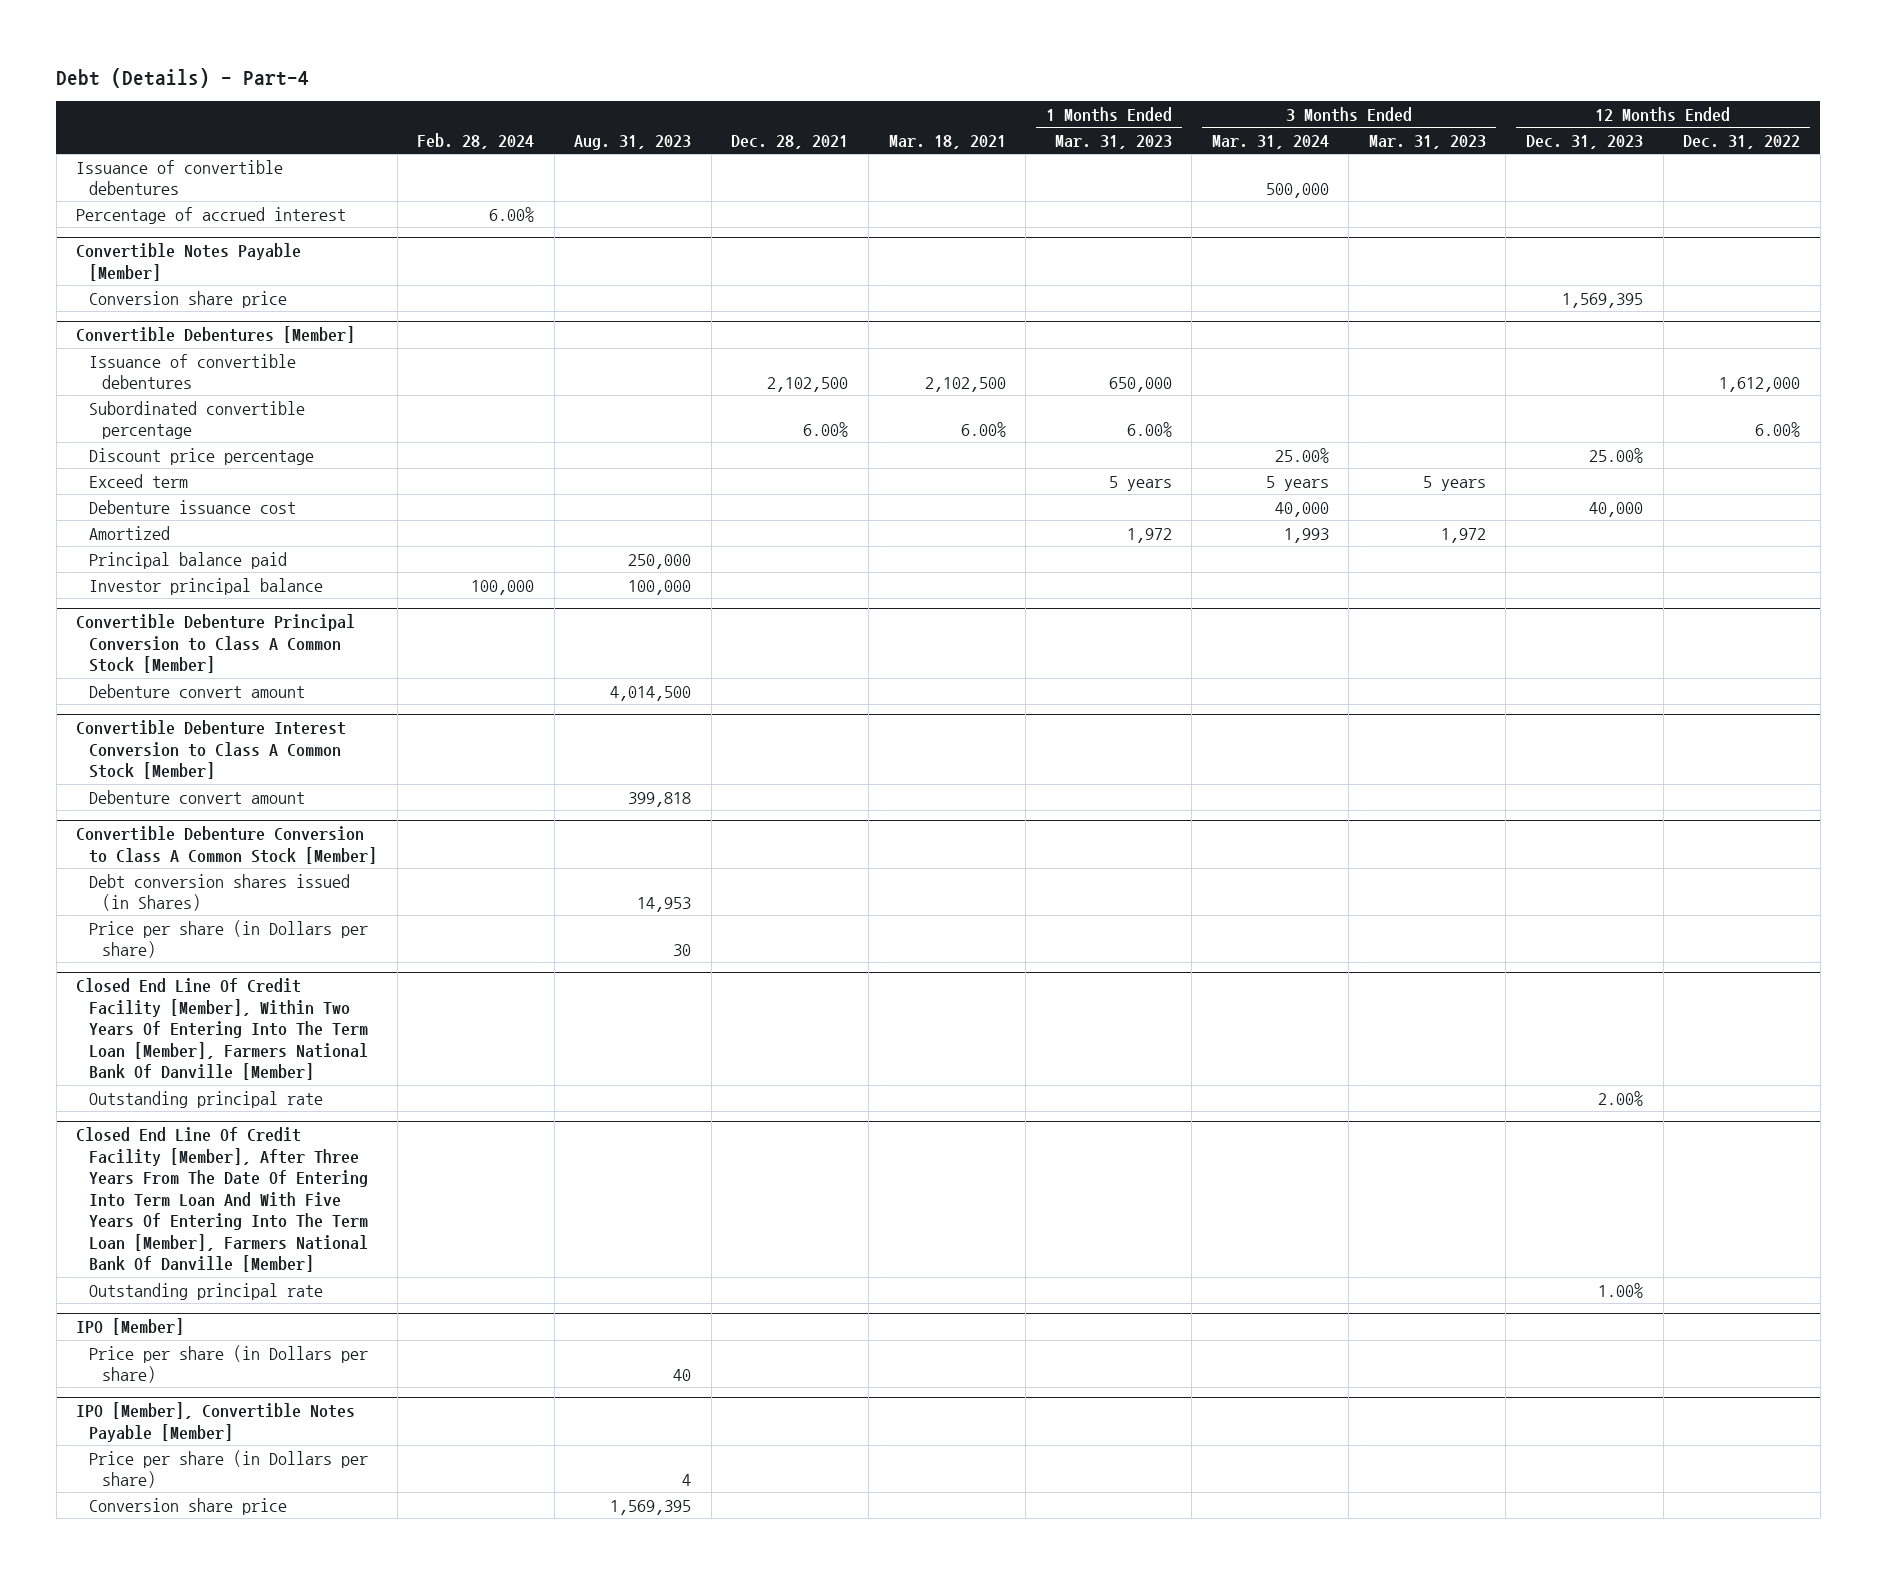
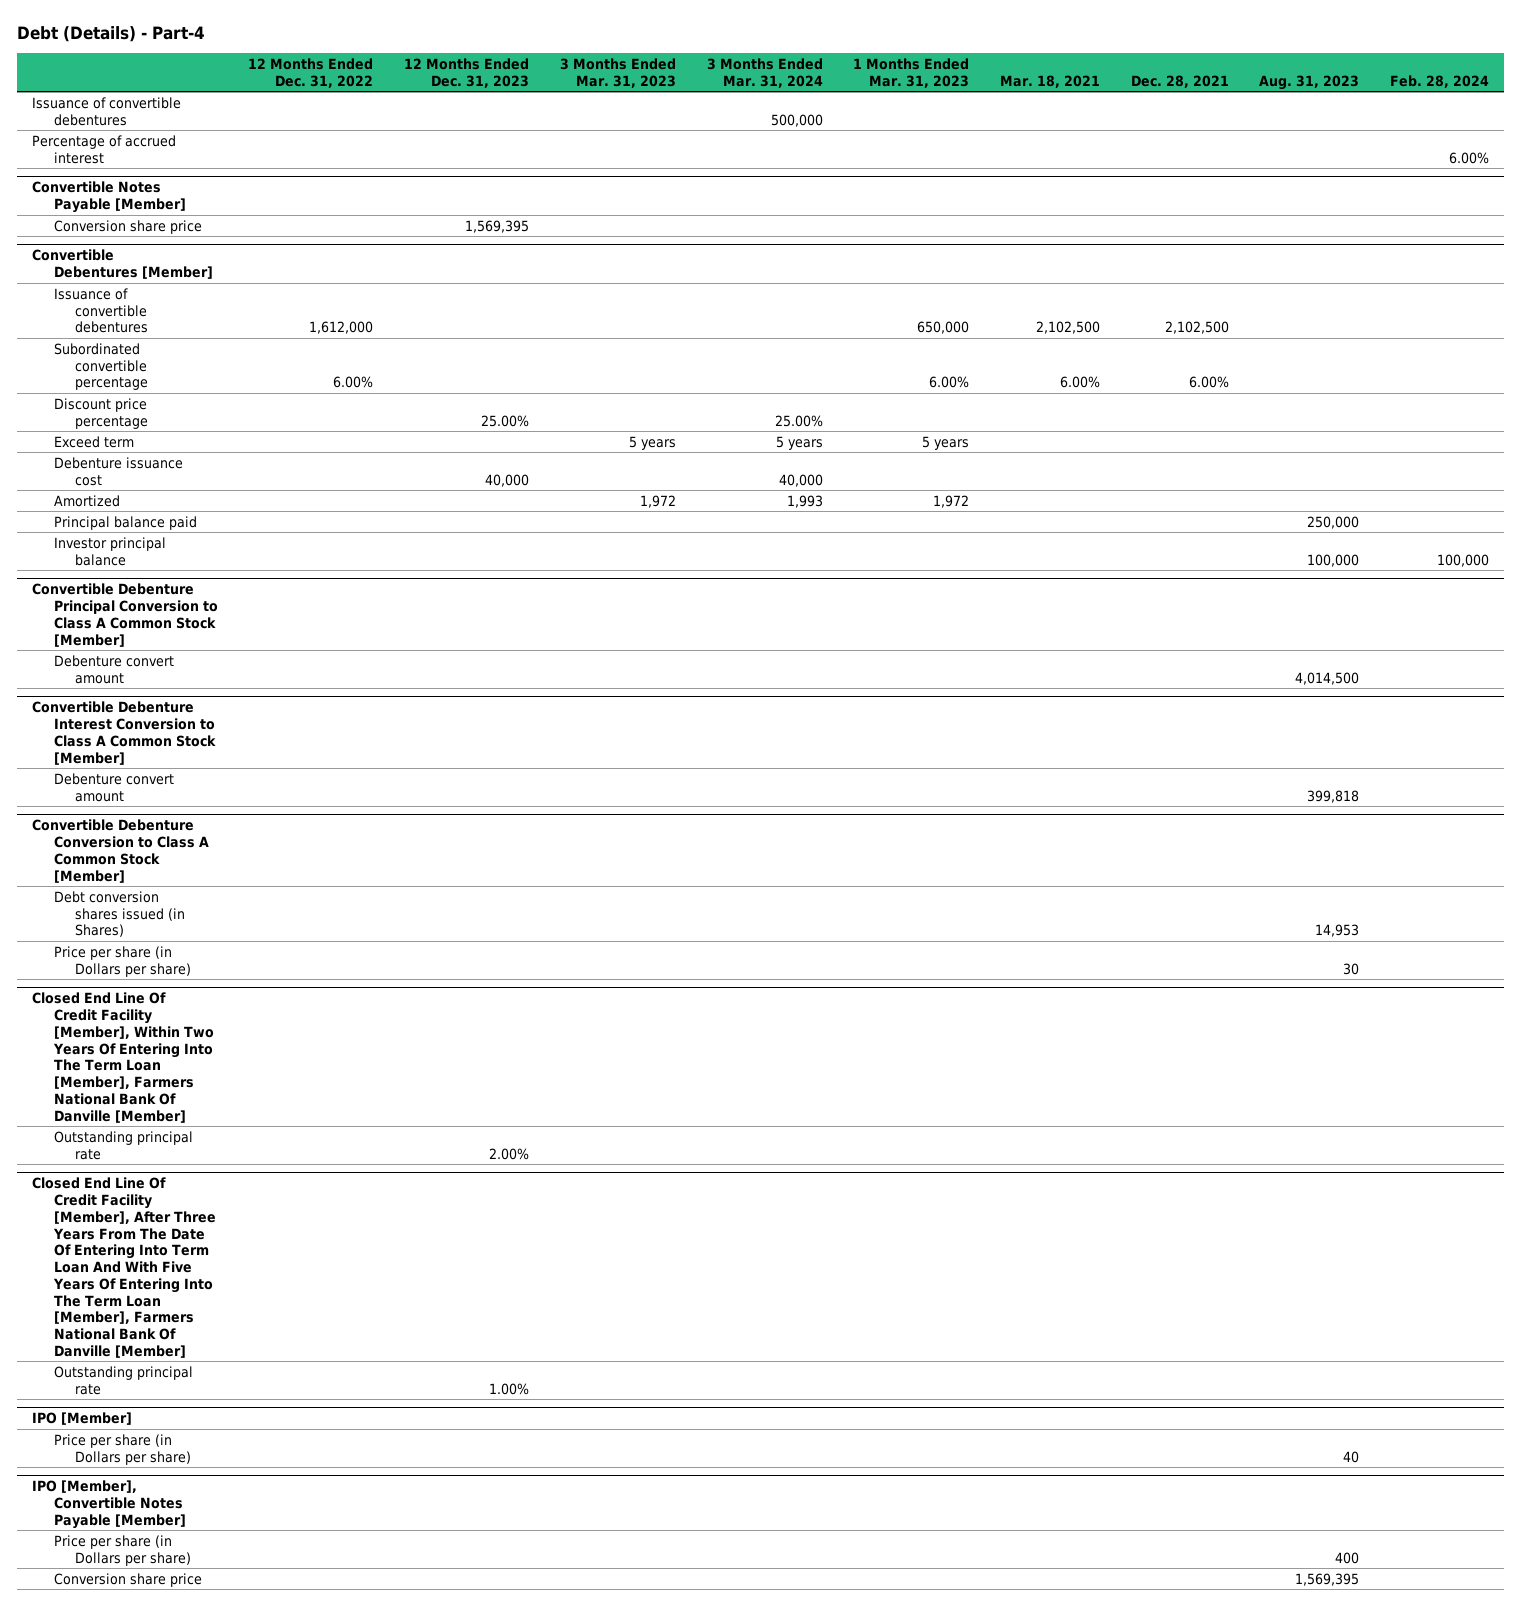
[682,1474,692,1487] 4 -> [1335,1551,1360,1564] 400

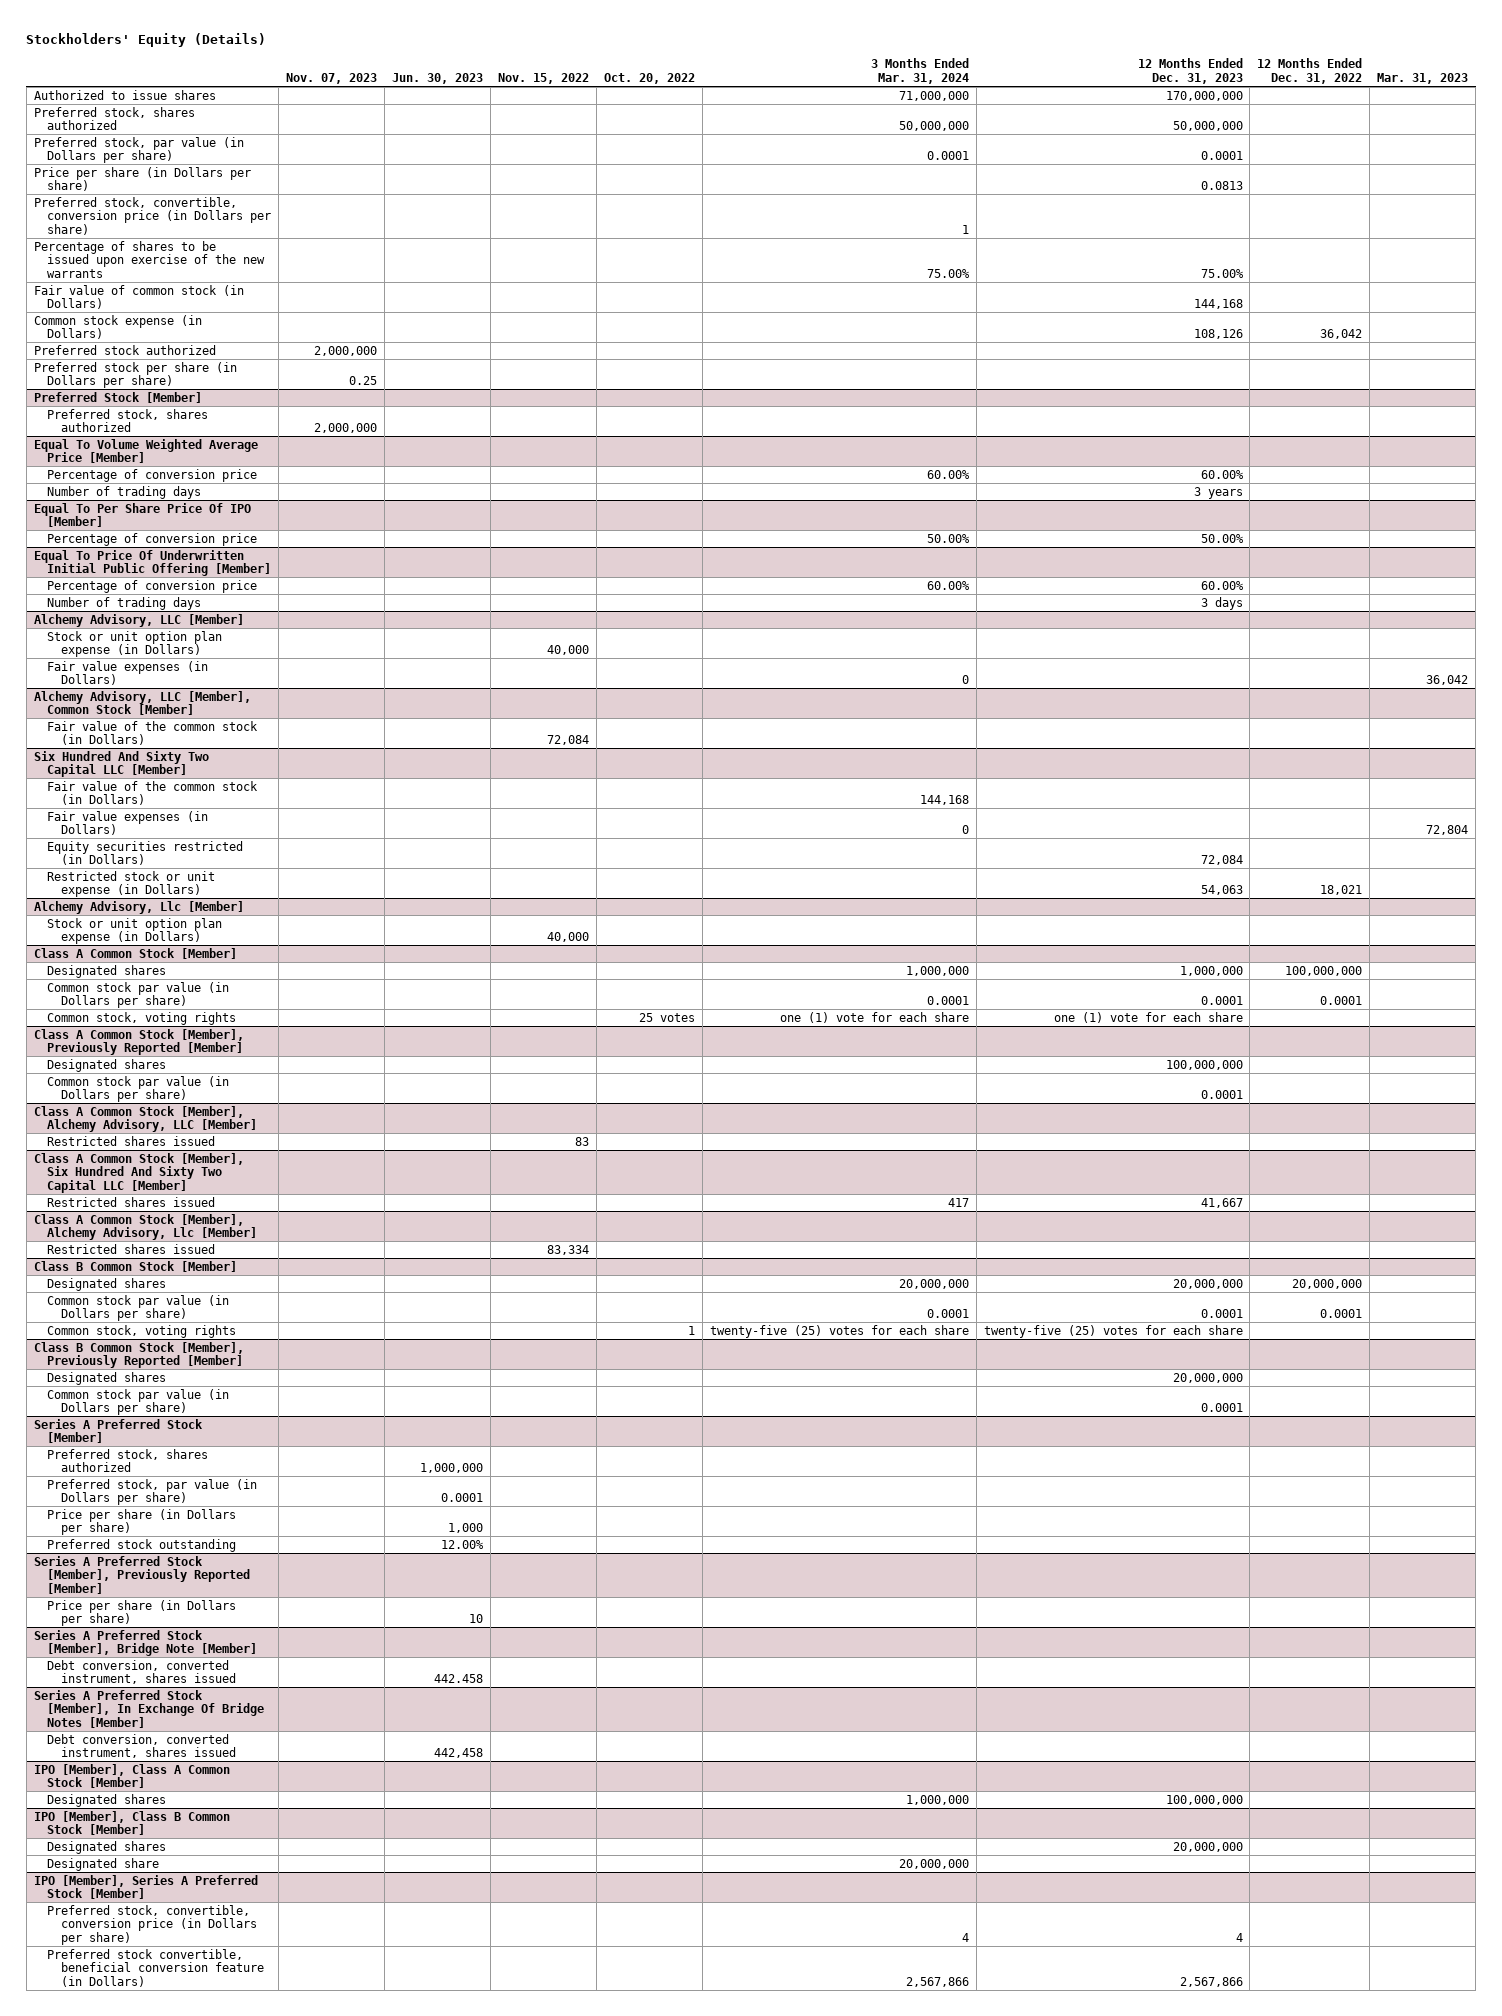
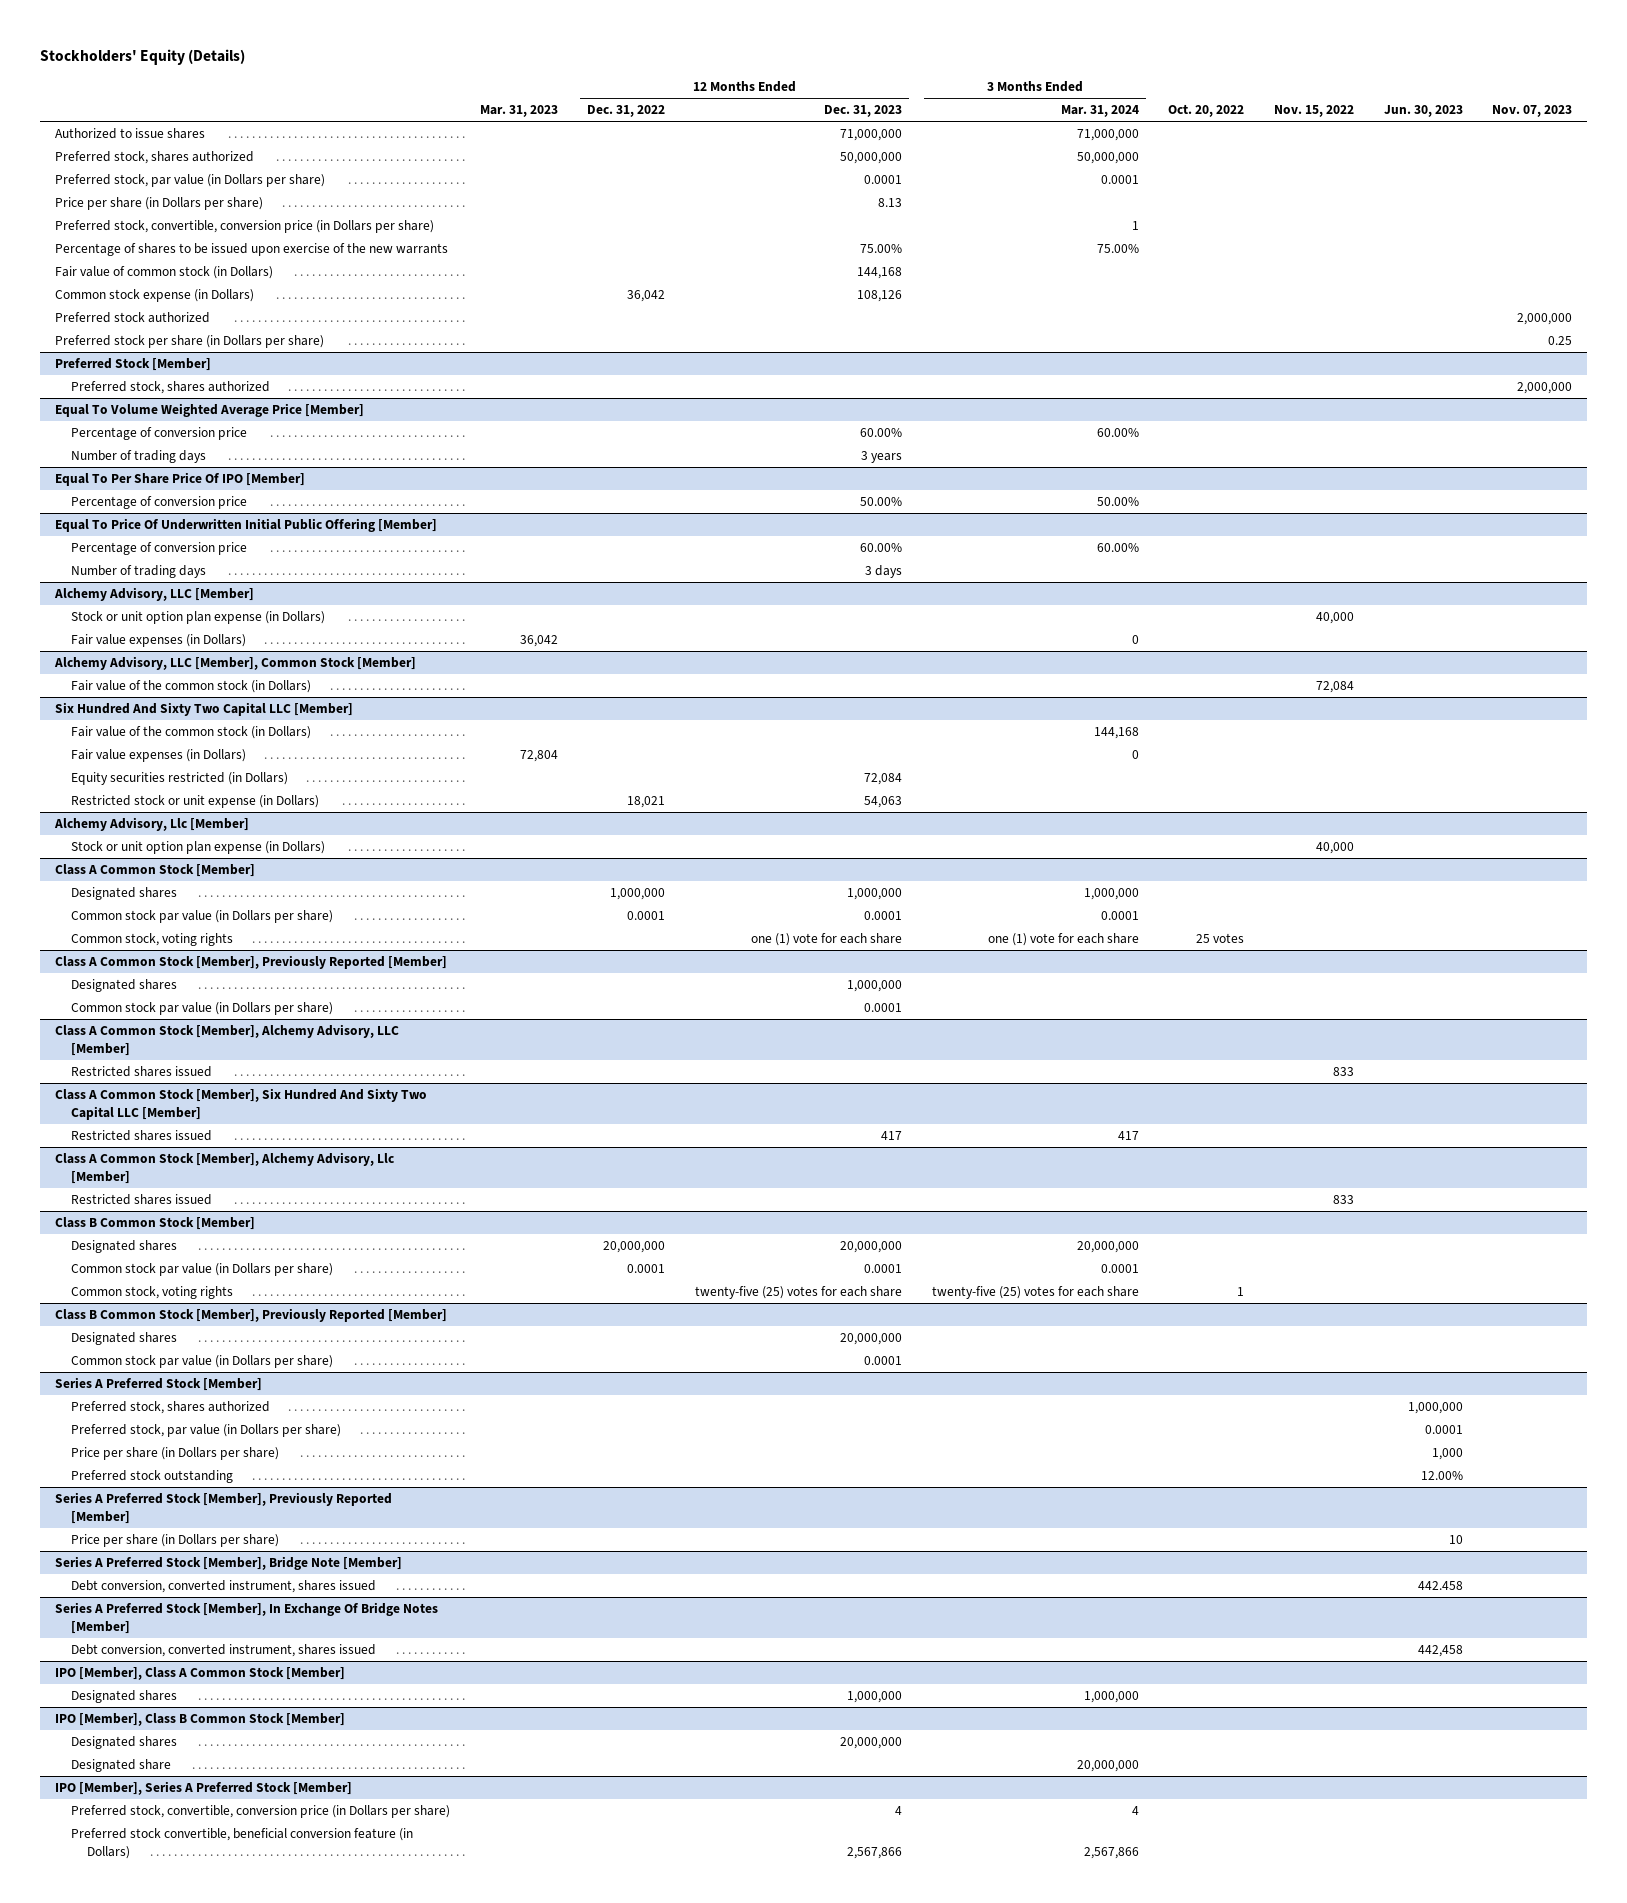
[1165,90,1243,101] 170,000,000 -> [839,129,902,142] 71,000,000
[1200,181,1243,191] 0.0813 -> [877,198,902,208] 8.13
[1285,965,1363,976] 100,000,000 -> [610,888,666,901] 1,000,000
[1165,1059,1243,1070] 100,000,000 -> [846,980,902,993] 1,000,000
[575,1136,590,1146] 83 -> [1332,1067,1354,1077] 833
[1200,1197,1243,1208] 41,667 -> [880,1131,902,1141] 417
[547,1244,590,1255] 83,334 -> [1332,1195,1354,1205] 833
[1165,1794,1243,1805] 100,000,000 -> [846,1691,902,1704] 1,000,000

